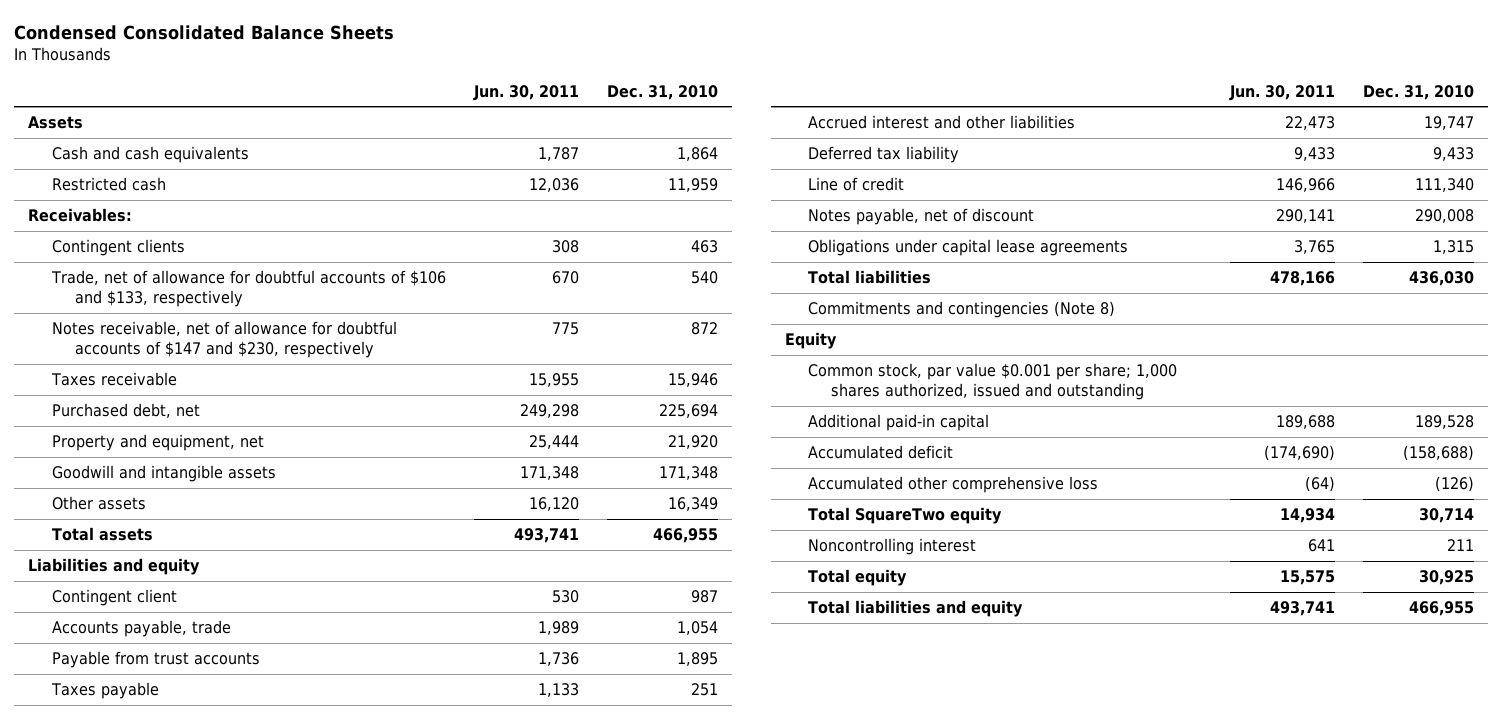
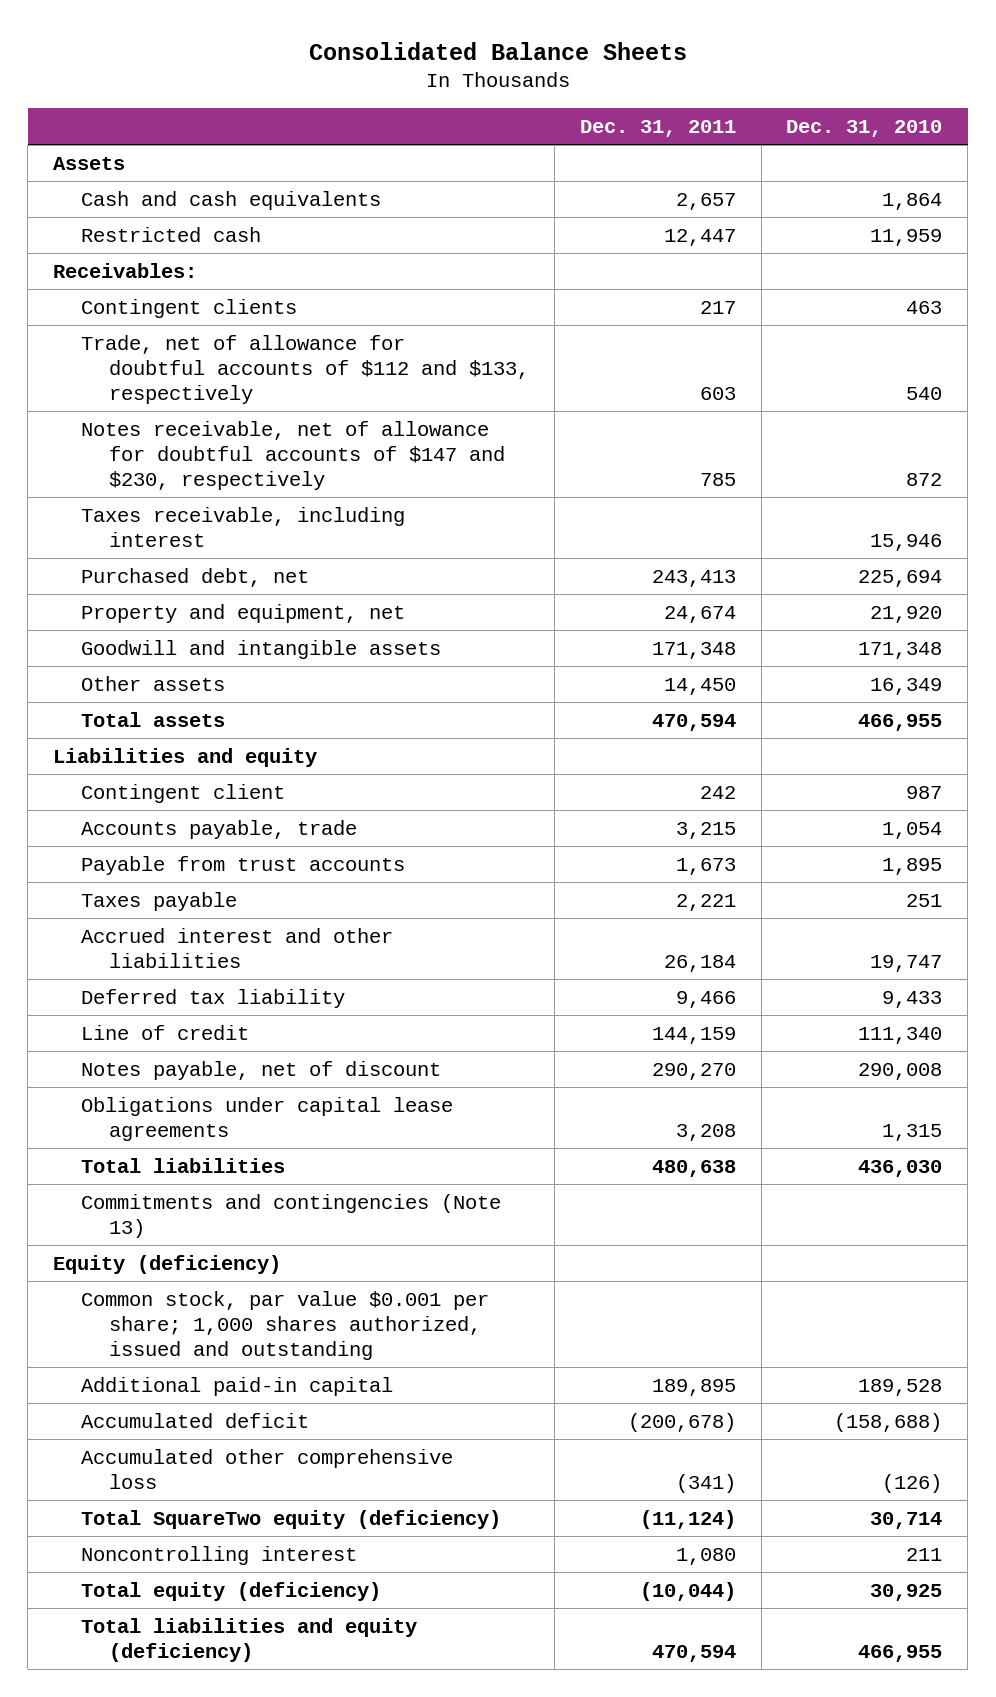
[14,24,395,40] Condensed Consolidated Balance Sheets -> [308,41,687,60] Consolidated Balance Sheets
[472,84,579,101] Jun. 30, 2011 -> none
none -> [579,119,736,137] Dec. 31, 2011
[50,270,446,308] Trade, net of allowance for doubtful accounts of $106 and $133, respectively -> [81,334,530,404] Trade, net of allowance for doubtful accounts of $112 and $133, respectively
[50,372,177,387] Taxes receivable -> [81,506,406,547] Taxes receivable, including interest
[808,301,1116,319] Commitments and contingencies (Note 8) -> [81,1193,502,1238] Commitments and contingencies (Note 13)
[785,332,838,350] Equity -> [53,1254,282,1274] Equity (deficiency)
[808,507,1003,525] Total SquareTwo equity -> [81,1509,502,1529] Total SquareTwo equity (deficiency)
[808,569,908,587] Total equity -> [81,1581,382,1601] Total equity (deficiency)
[808,600,1024,618] Total liabilities and equity -> [81,1617,418,1662] Total liabilities and equity (deficiency)

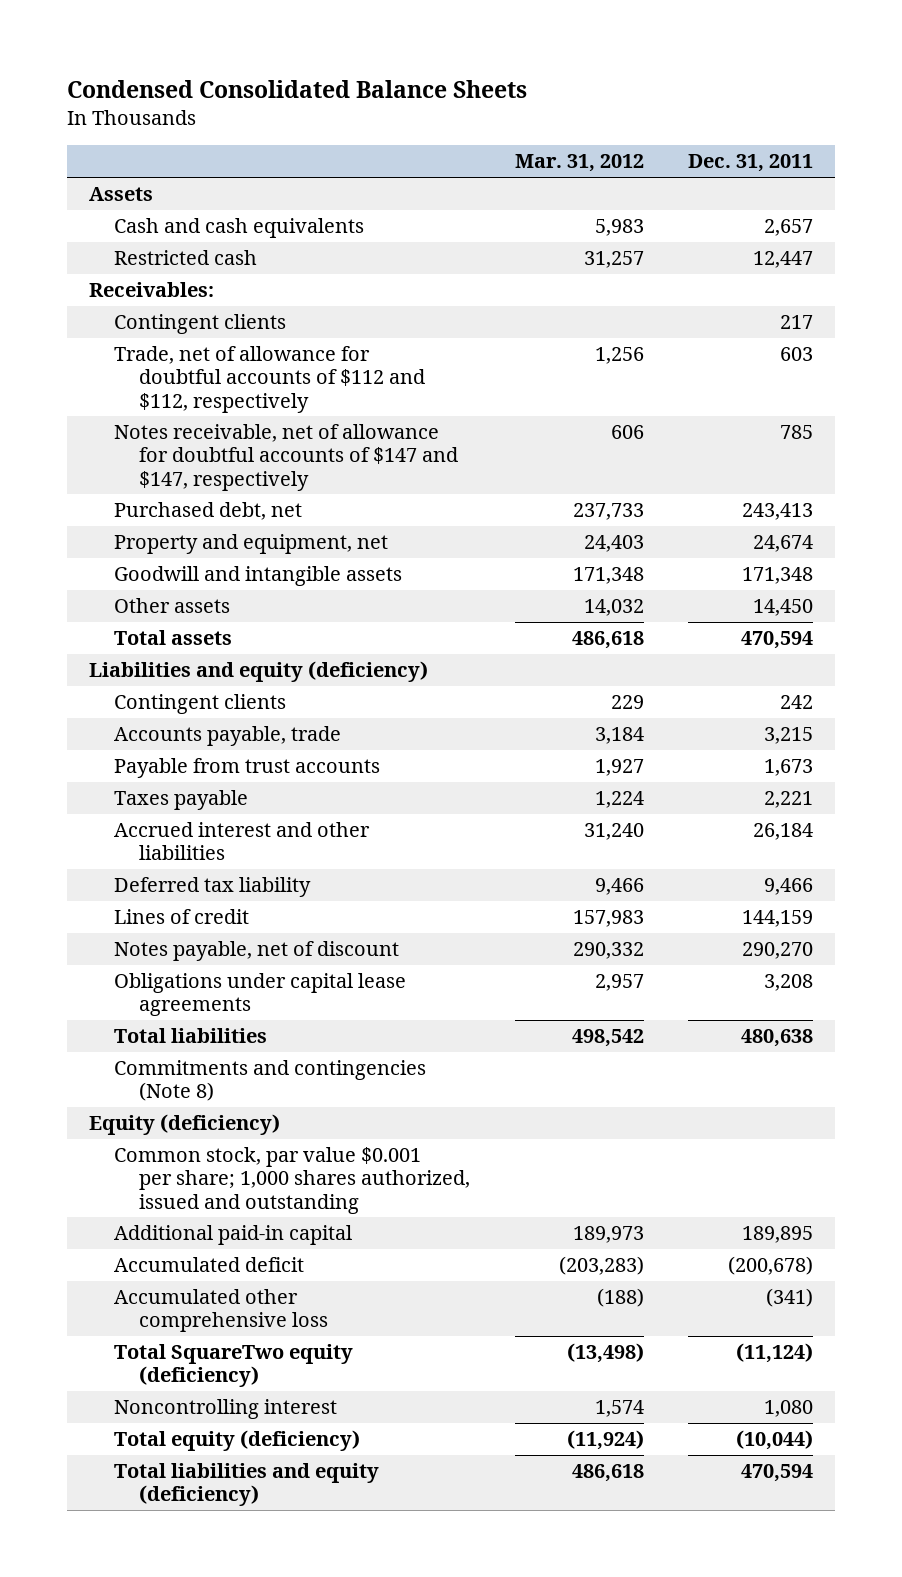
[308,41,687,60] Consolidated Balance Sheets -> [66,79,527,98] Condensed Consolidated Balance Sheets
[786,119,943,137] Dec. 31, 2010 -> none
none -> [514,154,644,173] Mar. 31, 2012
[81,506,406,547] Taxes receivable, including interest -> none
[81,334,530,404] Trade, net of allowance for doubtful accounts of $112 and $133, respectively -> [114,346,426,413] Trade, net of allowance for doubtful accounts of $112 and $112, respectively
[81,420,506,490] Notes receivable, net of allowance for doubtful accounts of $147 and $230, respectively -> [114,424,459,491] Notes receivable, net of allowance for doubtful accounts of $147 and $147, respectively
[53,747,318,767] Liabilities and equity -> [88,661,428,683] Liabilities and equity (deficiency)
[81,783,286,803] Contingent client -> [114,694,287,715] Contingent clients
[81,1024,250,1040] Line of credit -> [114,909,250,925] Lines of credit
[81,1193,502,1238] Commitments and contingencies (Note 13) -> [114,1060,427,1102] Commitments and contingencies (Note 8)

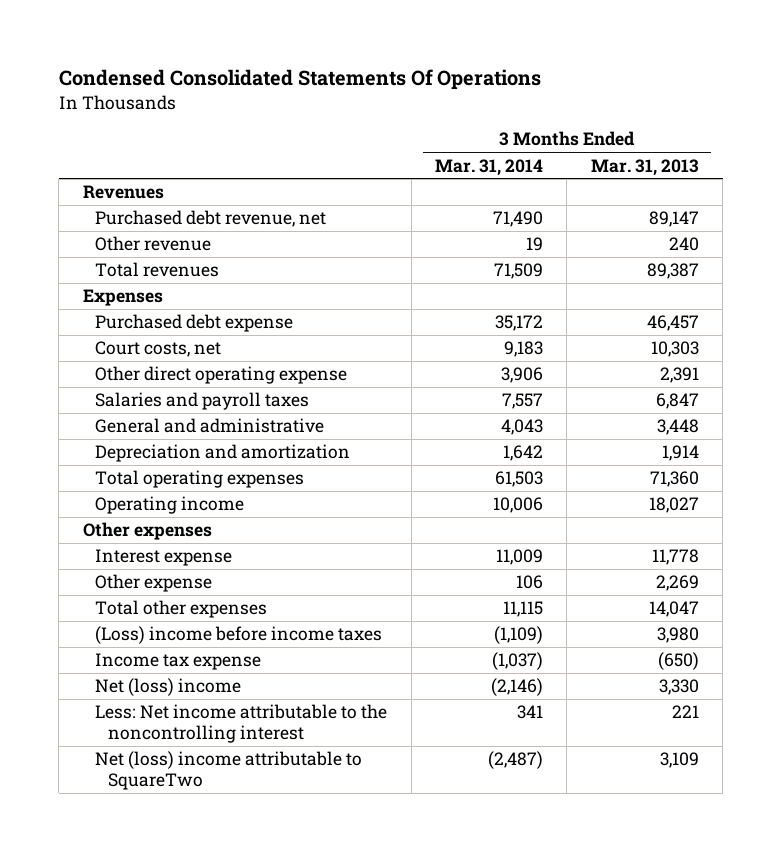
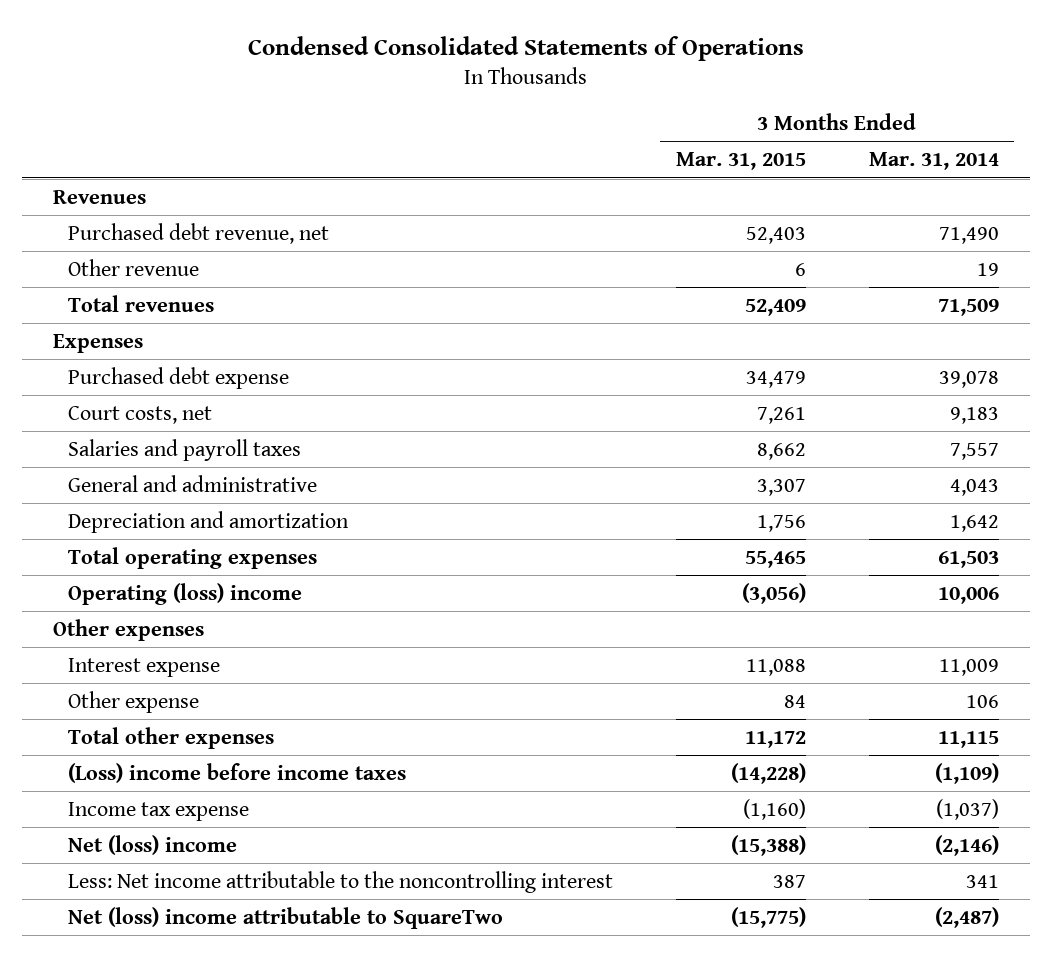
[58,69,541,91] Condensed Consolidated Statements Of Operations -> [247,36,804,62] Condensed Consolidated Statements of Operations
[590,158,699,176] Mar. 31, 2013 -> none
none -> [676,152,807,171] Mar. 31, 2015
[494,315,543,332] 35,172 -> [938,370,999,388] 39,078
[95,366,348,385] Other direct operating expense -> none
[95,496,245,515] Operating income -> [68,582,303,605] Operating (loss) income

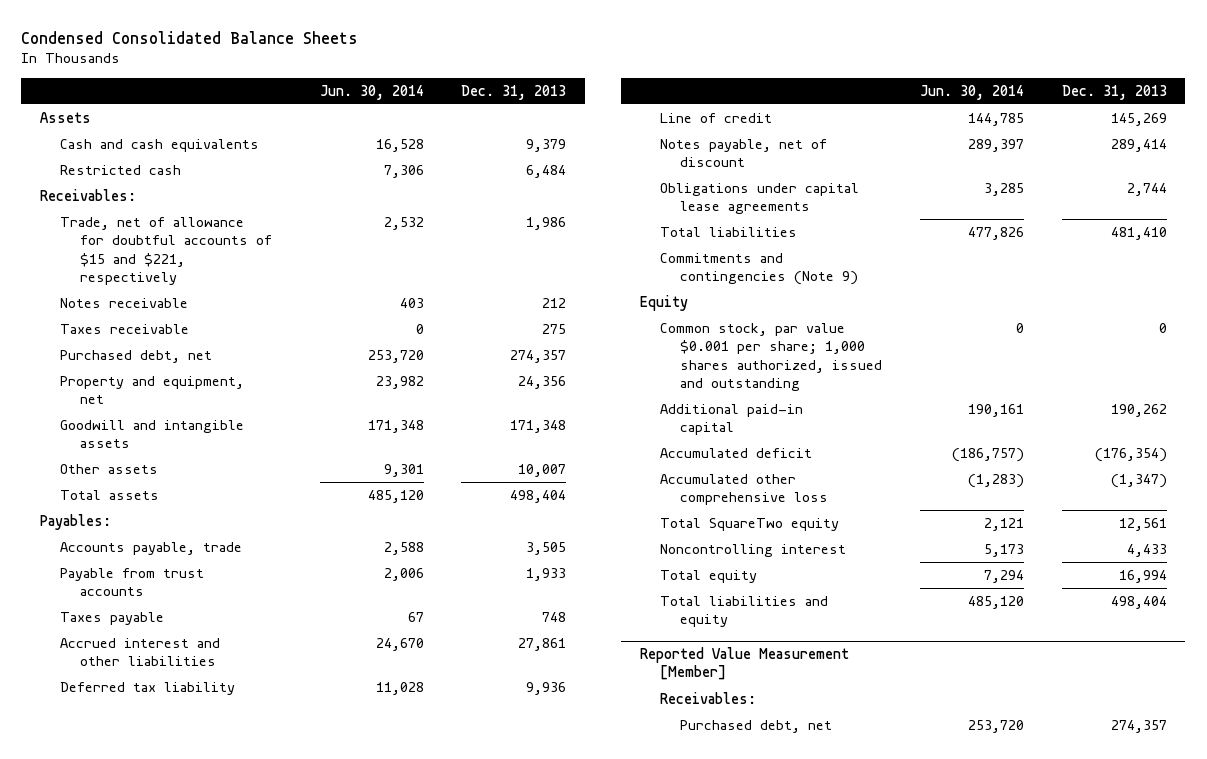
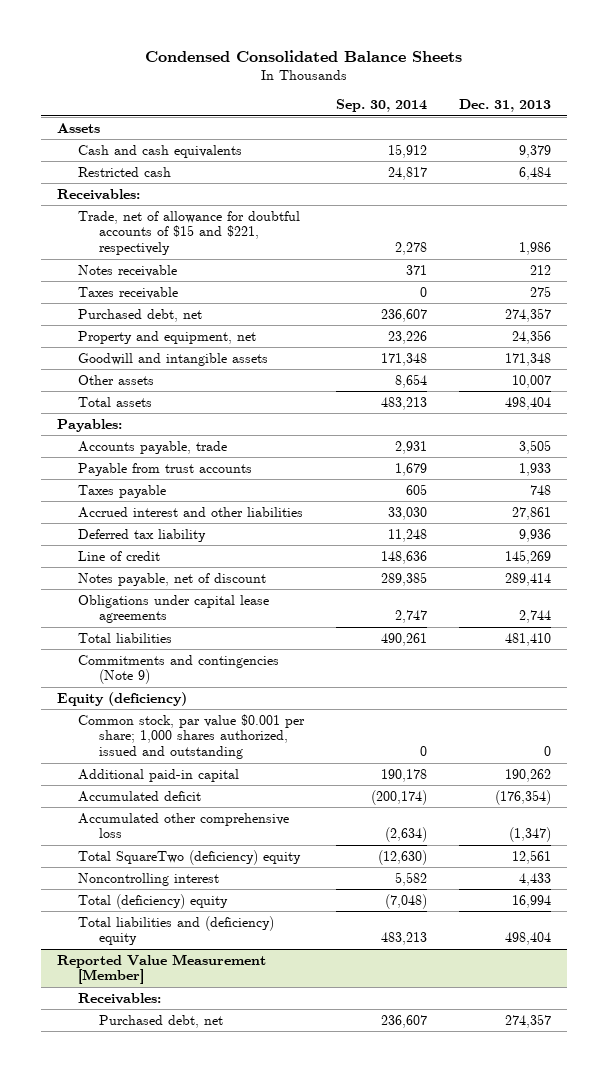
[319,84,424,100] Jun. 30, 2014 -> none
none -> [335,99,427,113] Sep. 30, 2014
[640,295,689,312] Equity -> [57,691,188,706] Equity (deficiency)
[660,518,840,532] Total SquareTwo equity -> [78,849,302,865] Total SquareTwo (deficiency) equity
[660,570,758,584] Total equity -> [78,893,229,909] Total (deficiency) equity
[660,596,829,628] Total liabilities and equity -> [78,915,275,946] Total liabilities and (deficiency) equity

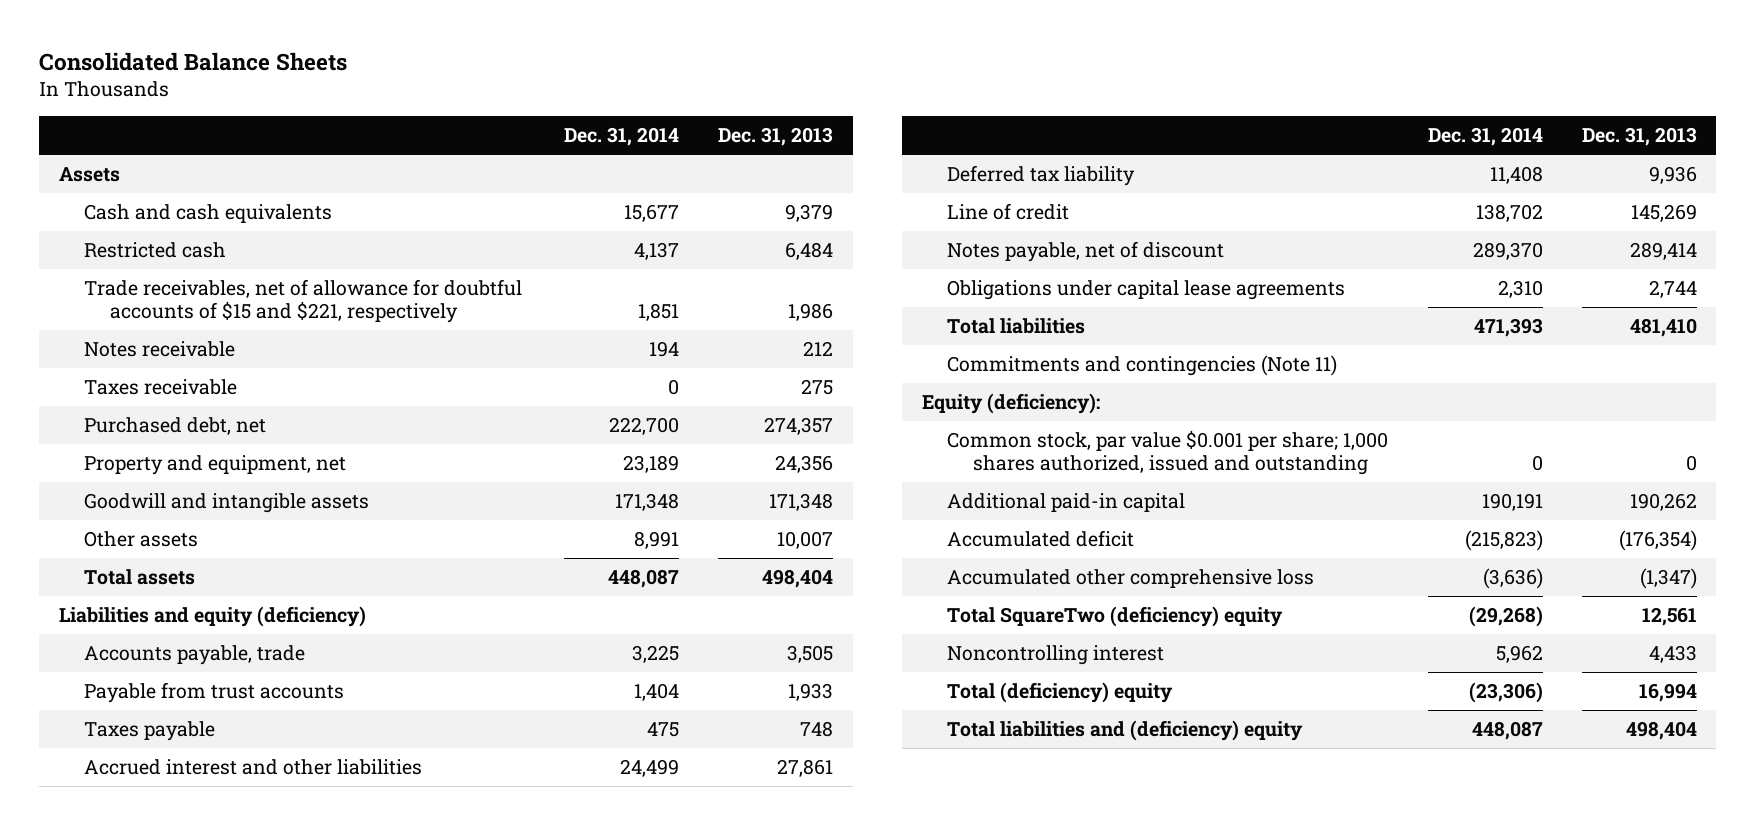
[145,50,463,63] Condensed Consolidated Balance Sheets -> [39,51,348,71] Consolidated Balance Sheets
[335,99,427,113] Sep. 30, 2014 -> none
none -> [564,127,680,147] Dec. 31, 2014
[57,188,141,200] Receivables: -> none
[78,210,301,256] Trade, net of allowance for doubtful accounts of $15 and $221, respectively -> [84,279,523,324] Trade receivables, net of allowance for doubtful accounts of $15 and $221, respectively
[57,418,123,432] Payables: -> none
none -> [58,606,366,628] Liabilities and equity (deficiency)
[78,654,280,685] Commitments and contingencies (Note 9) -> [947,355,1338,377] Commitments and contingencies (Note 11)
[57,691,188,706] Equity (deficiency) -> [921,393,1100,415] Equity (deficiency):
[57,953,267,985] Reported Value Measurement [Member] -> none
[78,992,162,1004] Receivables: -> none
[98,1014,223,1028] Purchased debt, net -> none

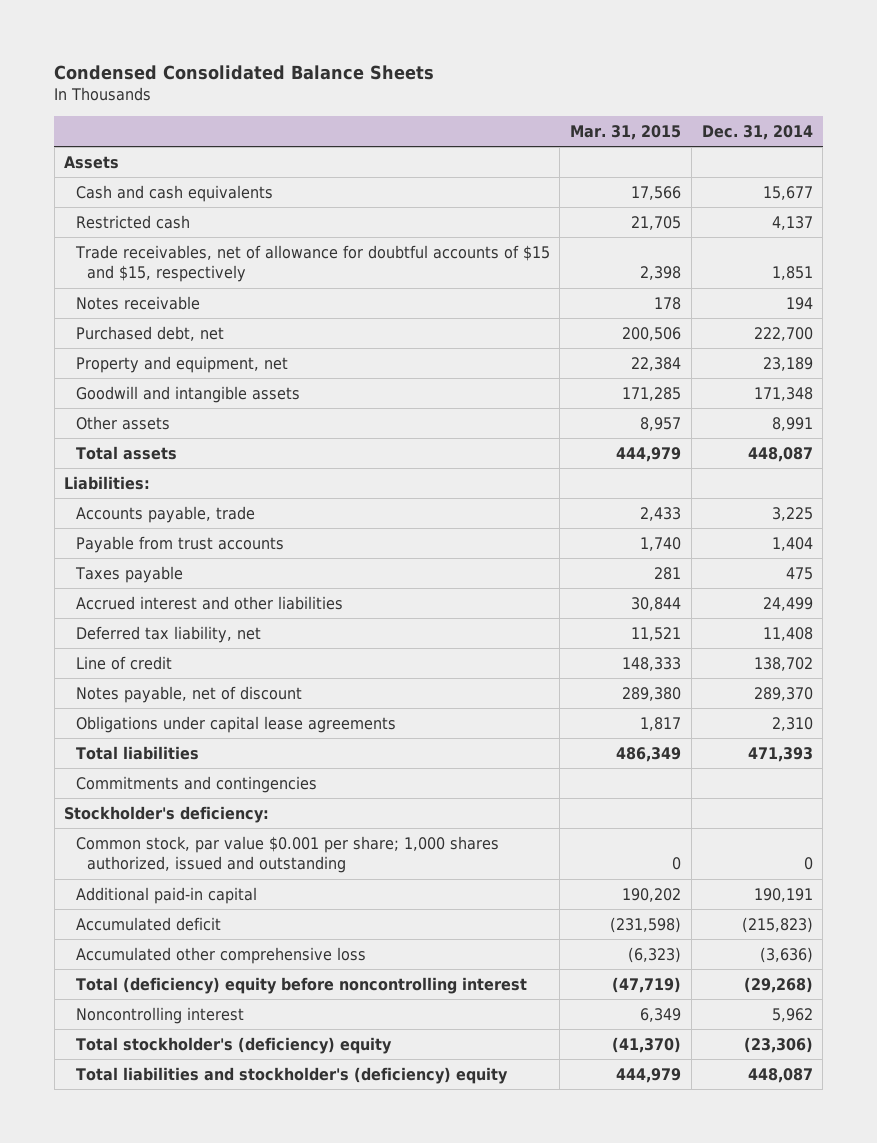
[39,51,348,71] Consolidated Balance Sheets -> [54,64,435,80] Condensed Consolidated Balance Sheets
[718,127,834,147] Dec. 31, 2013 -> none
none -> [570,124,682,140] Mar. 31, 2015
[84,279,523,324] Trade receivables, net of allowance for doubtful accounts of $15 and $221, respectively -> [74,244,550,283] Trade receivables, net of allowance for doubtful accounts of $15 and $15, respectively
[84,379,238,396] Taxes receivable -> none
[58,606,366,628] Liabilities and equity (deficiency) -> none
none -> [64,475,151,490] Liabilities:
[947,165,1136,187] Deferred tax liability -> [75,625,261,643] Deferred tax liability, net
[947,355,1338,377] Commitments and contingencies (Note 11) -> [75,775,317,793] Commitments and contingencies
[921,393,1100,415] Equity (deficiency): -> [64,805,270,823] Stockholder's deficiency:
[947,606,1284,628] Total SquareTwo (deficiency) equity -> [75,976,527,994] Total (deficiency) equity before noncontrolling interest
[947,682,1174,704] Total (deficiency) equity -> [75,1036,392,1054] Total stockholder's (deficiency) equity
[947,720,1304,742] Total liabilities and (deficiency) equity -> [75,1066,508,1084] Total liabilities and stockholder's (deficiency) equity

